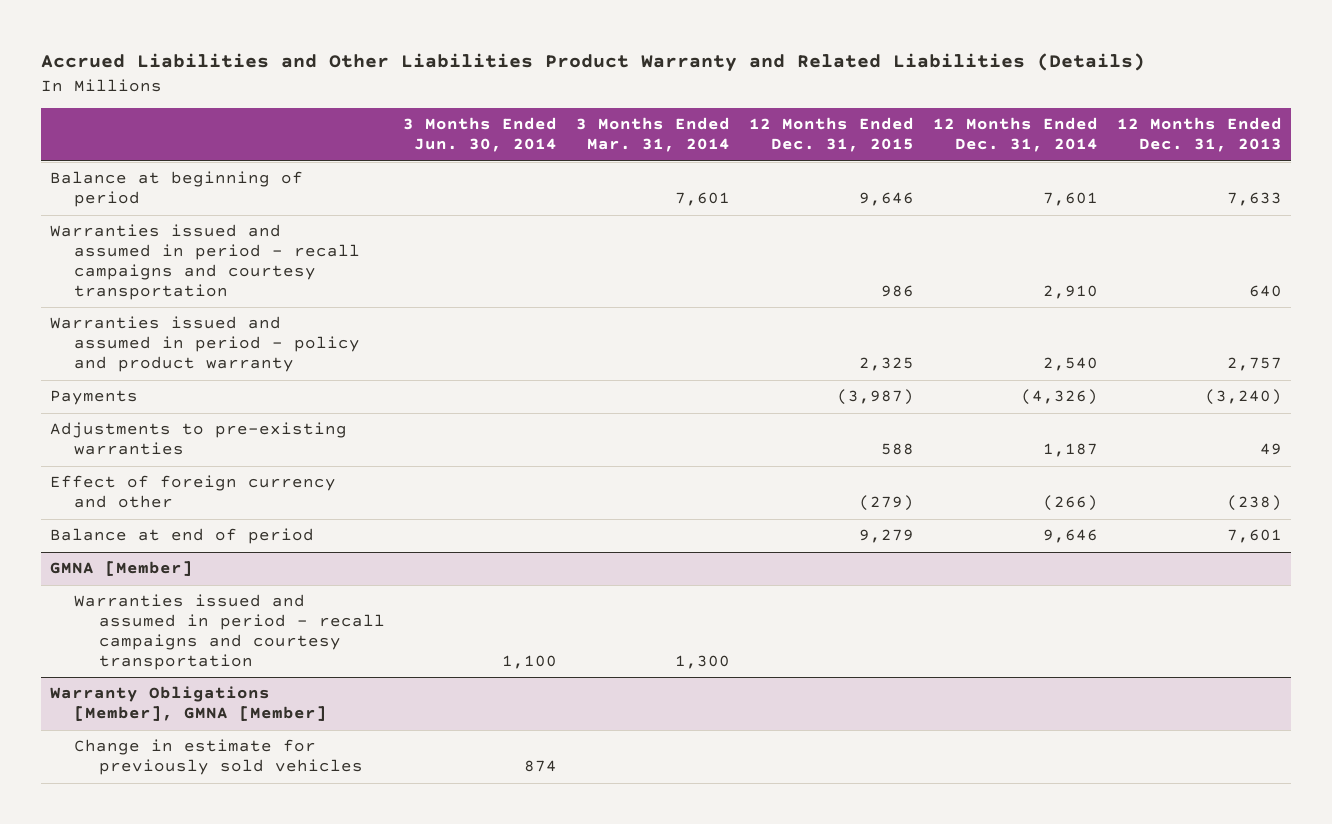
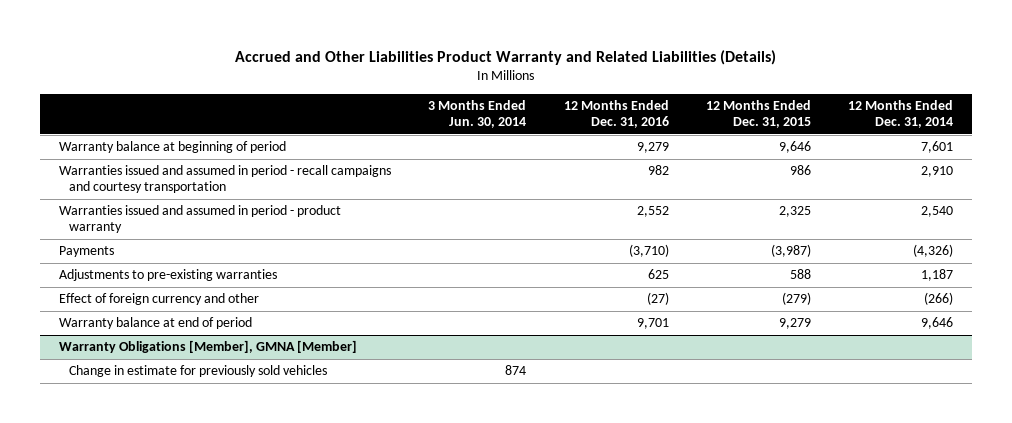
[40,53,1145,73] Accrued Liabilities and Other Liabilities Product Warranty and Related Liabilities (Details) -> [235,49,777,65] Accrued and Other Liabilities Product Warranty and Related Liabilities (Details)
[576,117,731,153] 3 Months Ended Mar. 31, 2014 -> none
[1116,117,1282,153] 12 Months Ended Dec. 31, 2013 -> none
none -> [563,100,669,129] 12 Months Ended Dec. 31, 2016
[49,171,303,208] Balance at beginning of period -> [59,141,287,154] Warranty balance at beginning of period
[49,316,361,373] Warranties issued and assumed in period - policy and product warranty -> [59,205,342,234] Warranties issued and assumed in period - product warranty
[49,561,193,577] GMNA [Member] -> none
[74,594,385,671] Warranties issued and assumed in period - recall campaigns and courtesy transportation -> none
[49,528,314,545] Balance at end of period -> [59,317,253,330] Warranty balance at end of period

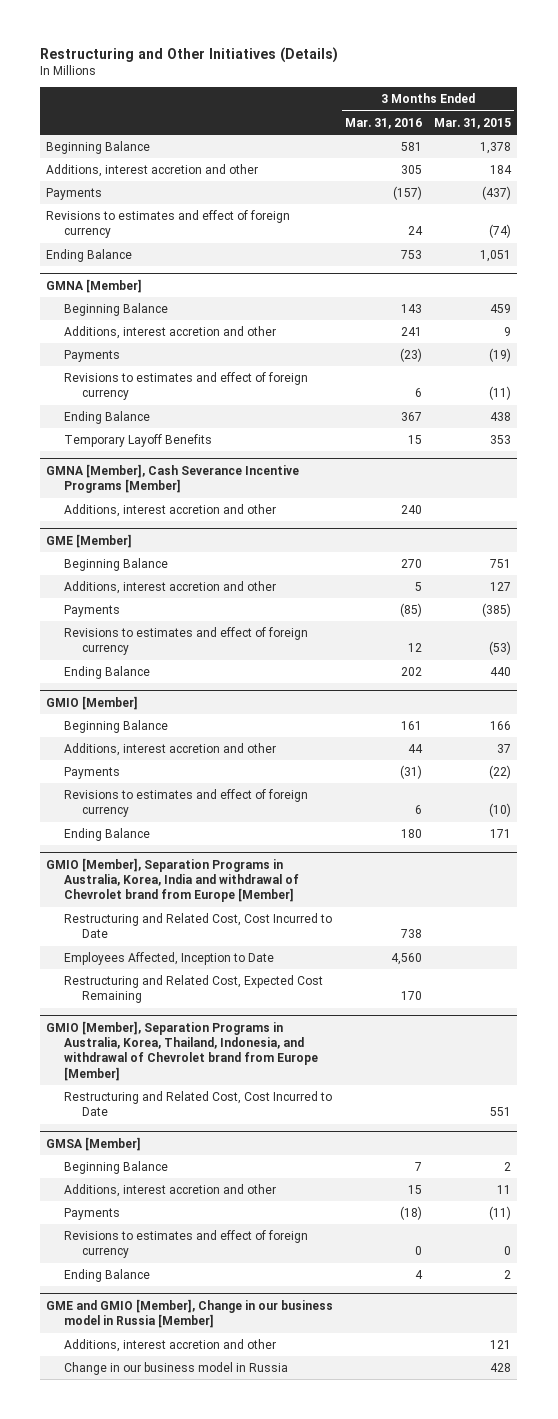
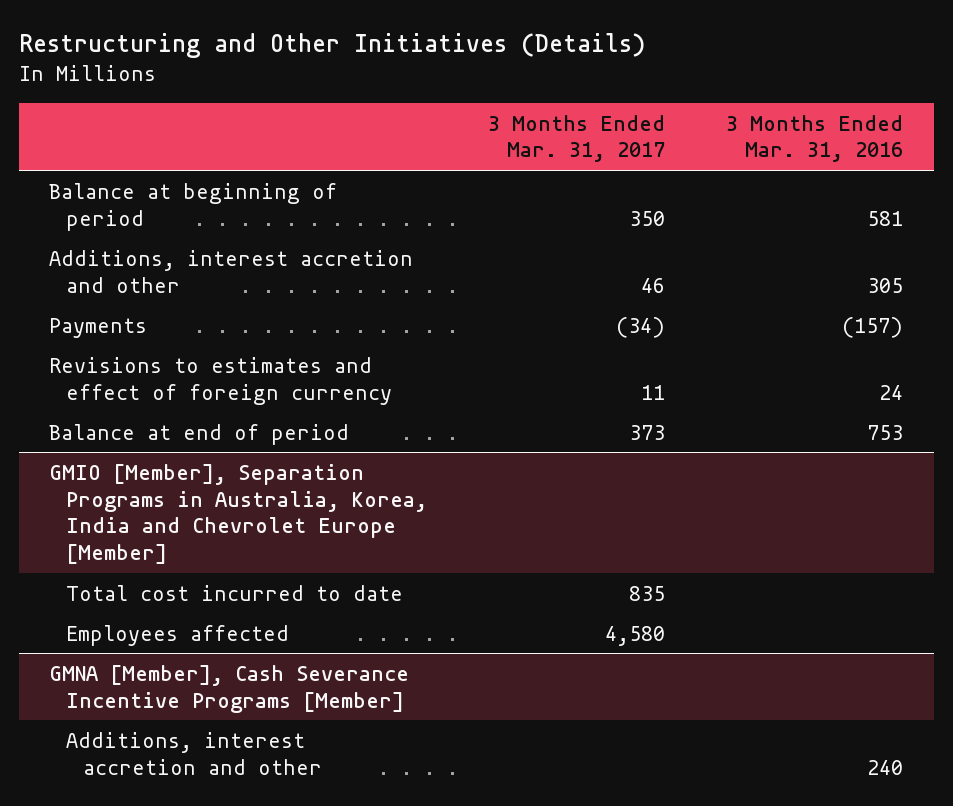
[434,117,512,129] Mar. 31, 2015 -> none
none -> [488,114,666,163] 3 Months Ended Mar. 31, 2017
[46,140,151,154] Beginning Balance -> [49,182,338,231] Balance at beginning of period
[46,278,143,293] GMNA [Member] -> none
[64,302,169,316] Beginning Balance -> none
[64,325,277,339] Additions, interest accretion and other -> none
[64,349,121,362] Payments -> none
[64,371,309,401] Revisions to estimates and effect of foreign currency -> none
[64,410,151,424] Ending Balance -> none
[64,433,213,447] Temporary Layoff Benefits -> none
[46,248,133,262] Ending Balance -> [49,423,350,445] Balance at end of period
none -> [49,463,428,565] GMIO [Member], Separation Programs in Australia, Korea, India and Chevrolet Europe [Member]
none -> [66,584,404,601] Total cost incurred to date
none -> [66,624,290,646] Employees affected
[46,533,133,548] GME [Member] -> none
[64,557,169,571] Beginning Balance -> none
[64,580,277,594] Additions, interest accretion and other -> none
[64,604,121,617] Payments -> none
[64,626,309,656] Revisions to estimates and effect of foreign currency -> none
[64,665,151,679] Ending Balance -> none
[46,695,139,710] GMIO [Member] -> none
[64,719,169,733] Beginning Balance -> none
[64,742,277,756] Additions, interest accretion and other -> none
[64,766,121,779] Payments -> none
[64,788,309,818] Revisions to estimates and effect of foreign currency -> none
[64,827,151,841] Ending Balance -> none
[46,857,300,903] GMIO [Member], Separation Programs in Australia, Korea, India and withdrawal of Chevrolet brand from Europe [Member] -> none
[64,912,333,939] Restructuring and Related Cost, Cost Incurred to Date -> none
[64,951,275,965] Employees Affected, Inception to Date -> none
[64,974,324,1004] Restructuring and Related Cost, Expected Cost Remaining -> none
[46,1020,319,1081] GMIO [Member], Separation Programs in Australia, Korea, Thailand, Indonesia, and withdrawal of Chevrolet brand from Europe [Member] -> none
[64,1090,333,1117] Restructuring and Related Cost, Cost Incurred to Date -> none
[46,1136,142,1151] GMSA [Member] -> none
[64,1160,169,1174] Beginning Balance -> none
[64,1183,277,1197] Additions, interest accretion and other -> none
[64,1207,121,1220] Payments -> none
[64,1229,309,1259] Revisions to estimates and effect of foreign currency -> none
[64,1268,151,1282] Ending Balance -> none
[46,1298,334,1329] GME and GMIO [Member], Change in our business model in Russia [Member] -> none
[64,1338,277,1352] Additions, interest accretion and other -> none
[64,1361,289,1375] Change in our business model in Russia -> none

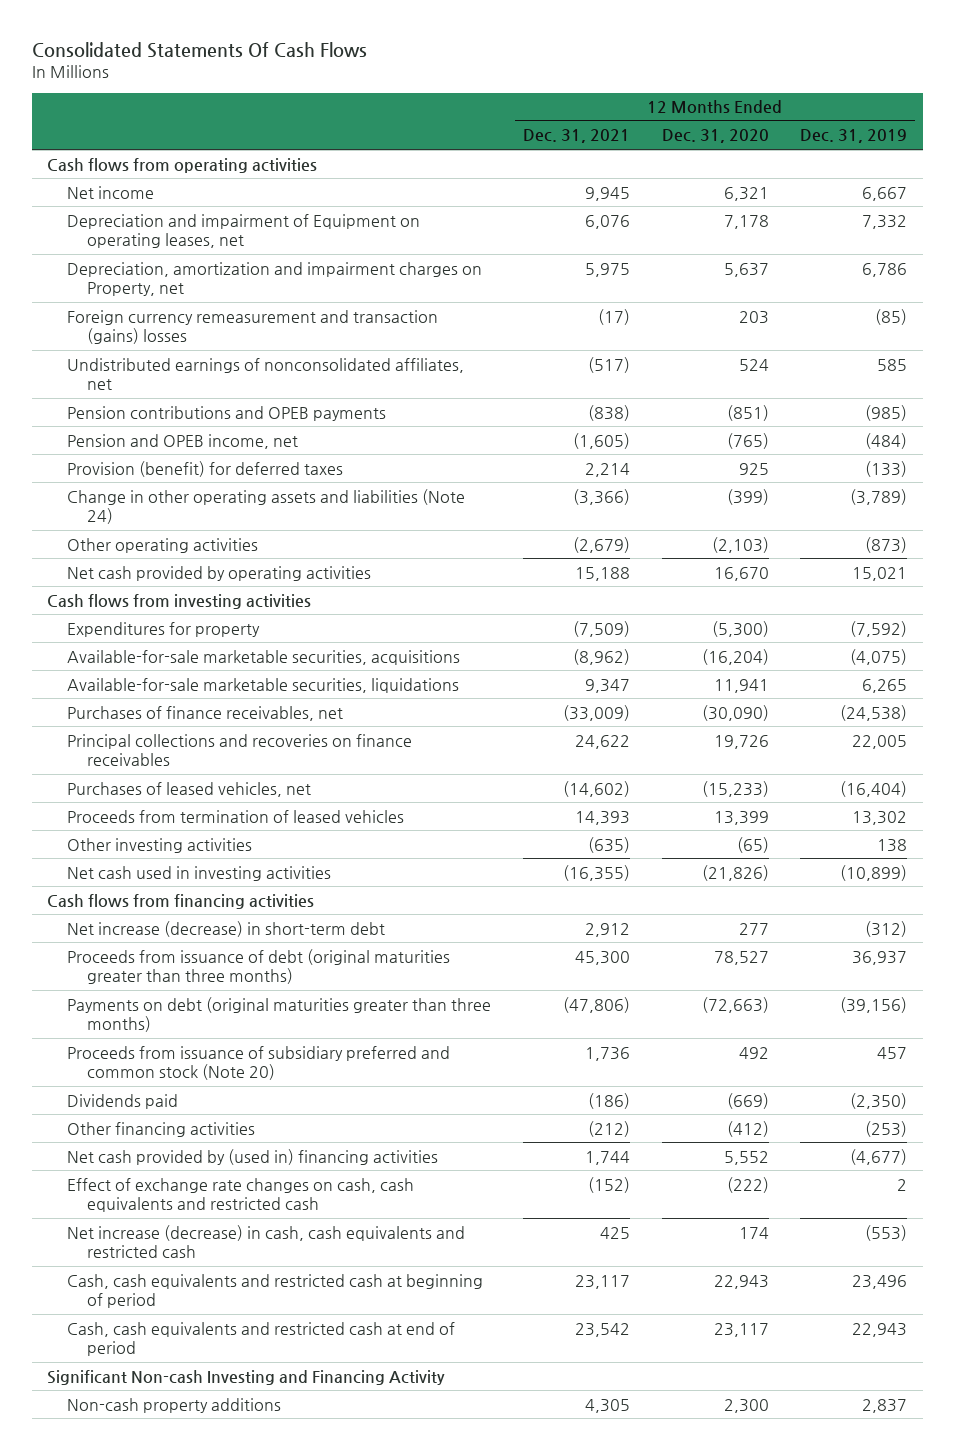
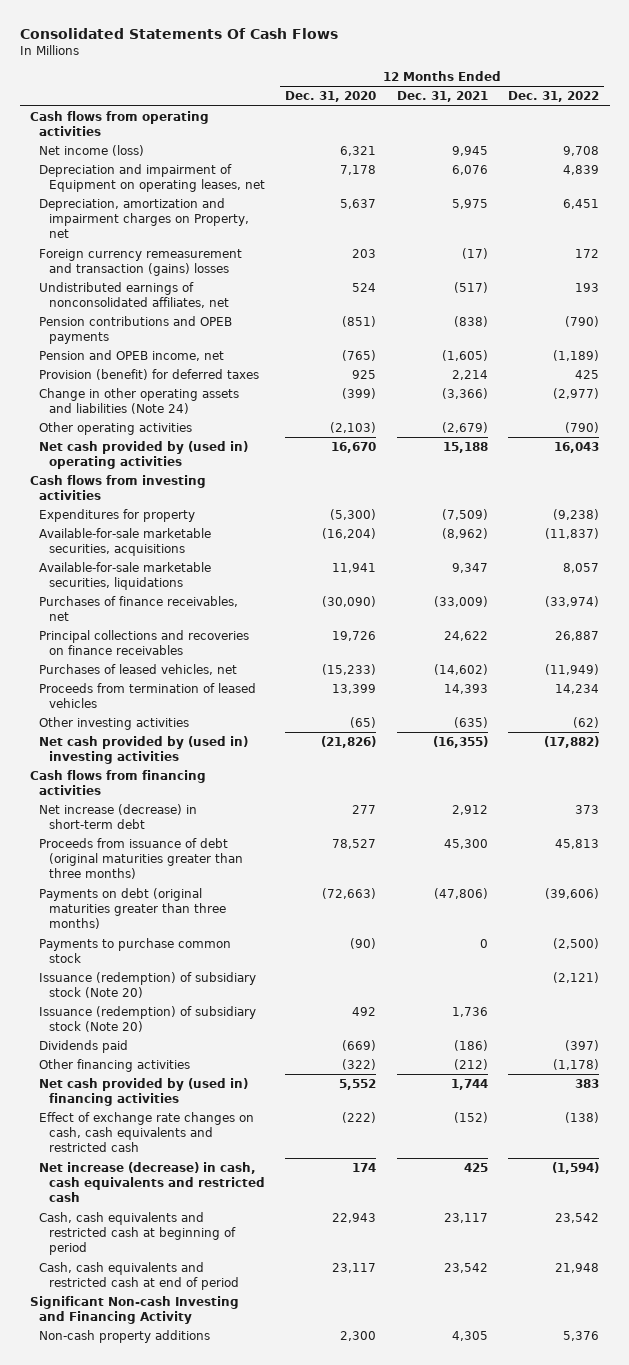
[800,129,908,144] Dec. 31, 2019 -> none
none -> [508,91,600,103] Dec. 31, 2022
[67,185,155,199] Net income -> [39,145,145,157] Net income (loss)
[67,565,372,581] Net cash provided by operating activities -> [39,441,249,470] Net cash provided by (used in) operating activities
[67,865,332,881] Net cash used in investing activities -> [39,736,249,765] Net cash provided by (used in) investing activities
none -> [39,938,232,964] Payments to purchase common stock
none -> [39,972,257,999] Issuance (redemption) of subsidiary stock (Note 20)
[67,1045,451,1081] Proceeds from issuance of subsidiary preferred and common stock (Note 20) -> [39,1006,257,1033] Issuance (redemption) of subsidiary stock (Note 20)
[726,1120,769,1137] (412) -> [342,1059,377,1071] (322)

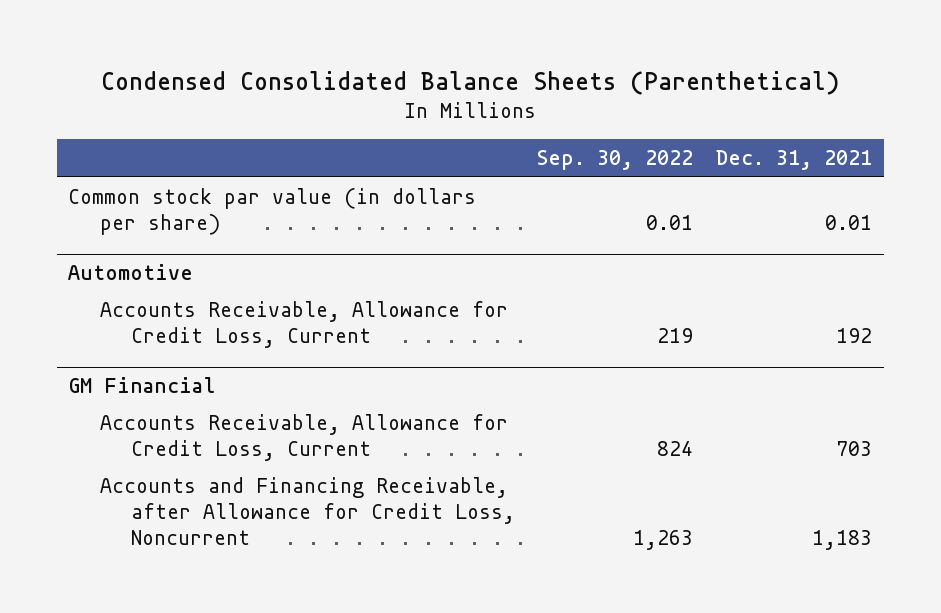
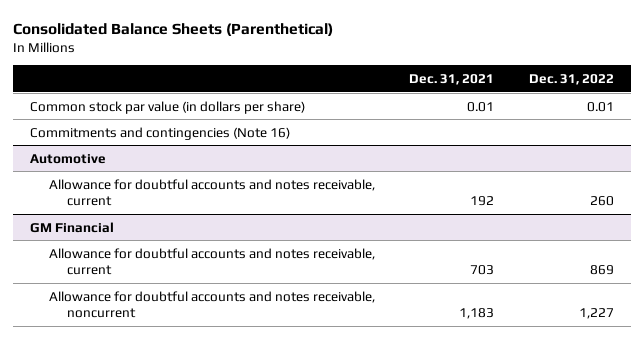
[101,70,840,95] Condensed Consolidated Balance Sheets (Parenthetical) -> [13,22,334,36] Consolidated Balance Sheets (Parenthetical)
[537,150,694,171] Sep. 30, 2022 -> none
none -> [529,74,615,86] Dec. 31, 2022
none -> [30,126,291,140] Commitments and contingencies (Note 16)
[99,300,508,349] Accounts Receivable, Allowance for Credit Loss, Current -> [48,178,375,207] Allowance for doubtful accounts and notes receivable, current
[99,413,508,462] Accounts Receivable, Allowance for Credit Loss, Current -> [48,247,375,276] Allowance for doubtful accounts and notes receivable, current
[99,476,515,546] Accounts and Financing Receivable, after Allowance for Credit Loss, Noncurrent -> [48,290,375,319] Allowance for doubtful accounts and notes receivable, noncurrent

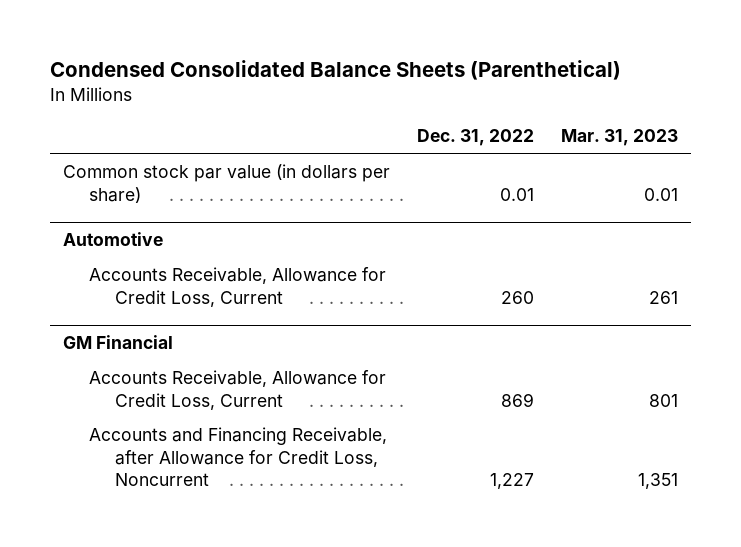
[13,22,334,36] Consolidated Balance Sheets (Parenthetical) -> [49,60,621,81] Condensed Consolidated Balance Sheets (Parenthetical)
[409,74,495,86] Dec. 31, 2021 -> none
none -> [560,129,678,147] Mar. 31, 2023
[30,126,291,140] Commitments and contingencies (Note 16) -> none
[48,178,375,207] Allowance for doubtful accounts and notes receivable, current -> [88,266,386,307] Accounts Receivable, Allowance for Credit Loss, Current
[48,247,375,276] Allowance for doubtful accounts and notes receivable, current -> [88,369,386,410] Accounts Receivable, Allowance for Credit Loss, Current
[48,290,375,319] Allowance for doubtful accounts and notes receivable, noncurrent -> [88,426,387,487] Accounts and Financing Receivable, after Allowance for Credit Loss, Noncurrent

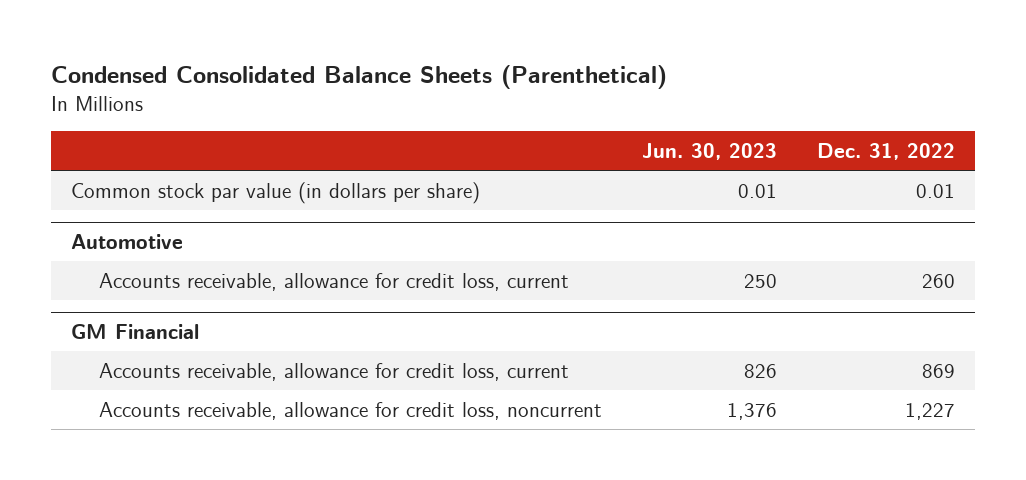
[560,129,678,147] Mar. 31, 2023 -> none
none -> [642,143,778,161] Jun. 30, 2023
[88,266,386,307] Accounts Receivable, Allowance for Credit Loss, Current -> [98,272,569,291] Accounts receivable, allowance for credit loss, current
[88,369,386,410] Accounts Receivable, Allowance for Credit Loss, Current -> [98,362,569,381] Accounts receivable, allowance for credit loss, current
[88,426,387,487] Accounts and Financing Receivable, after Allowance for Credit Loss, Noncurrent -> [98,401,602,420] Accounts receivable, allowance for credit loss, noncurrent

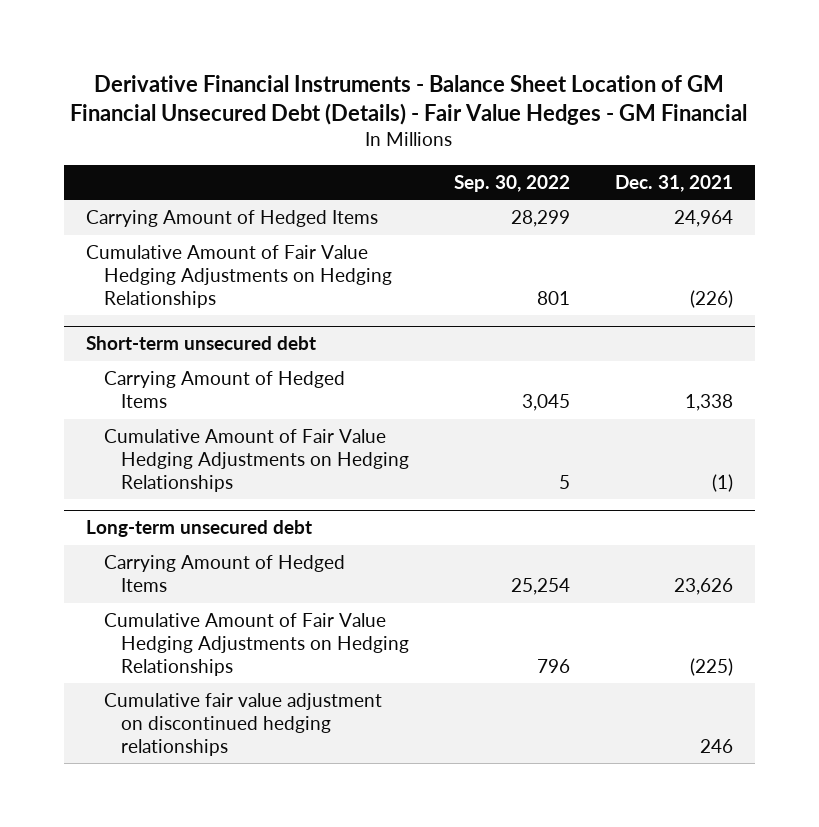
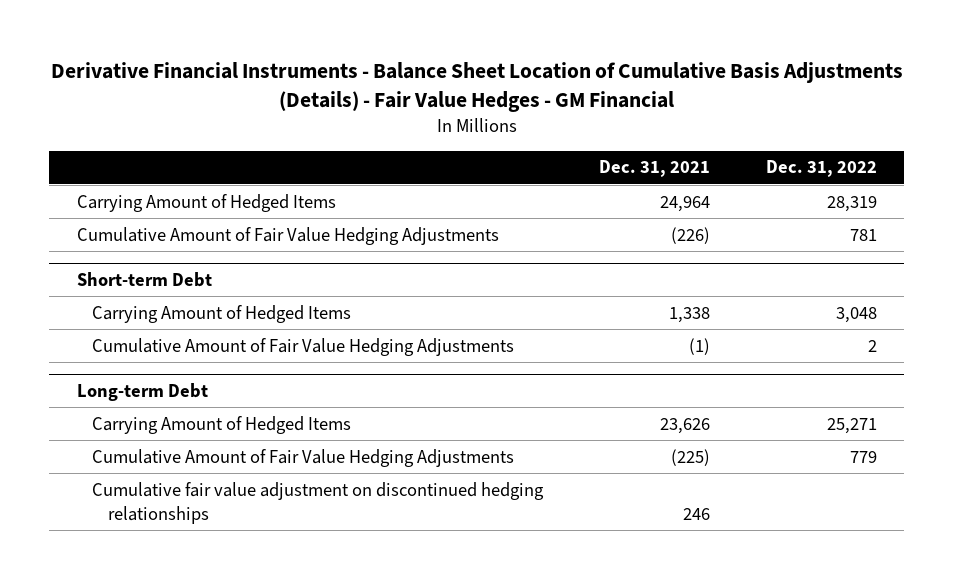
[70,75,748,126] Derivative Financial Instruments - Balance Sheet Location of GM Financial Unsecured Debt (Details) - Fair Value Hedges - GM Financial -> [50,61,903,112] Derivative Financial Instruments - Balance Sheet Location of Cumulative Basis Adjustments (Details) - Fair Value Hedges - GM Financial
[454,174,571,192] Sep. 30, 2022 -> none
none -> [765,160,877,178] Dec. 31, 2022
[86,245,392,308] Cumulative Amount of Fair Value Hedging Adjustments on Hedging Relationships -> [76,226,499,245] Cumulative Amount of Fair Value Hedging Adjustments
[86,336,317,351] Short-term unsecured debt -> [76,271,212,287] Short-term Debt
[103,429,410,492] Cumulative Amount of Fair Value Hedging Adjustments on Hedging Relationships -> [92,337,515,356] Cumulative Amount of Fair Value Hedging Adjustments
[86,520,313,538] Long-term unsecured debt -> [76,382,208,401] Long-term Debt
[103,613,410,676] Cumulative Amount of Fair Value Hedging Adjustments on Hedging Relationships -> [92,448,515,467] Cumulative Amount of Fair Value Hedging Adjustments

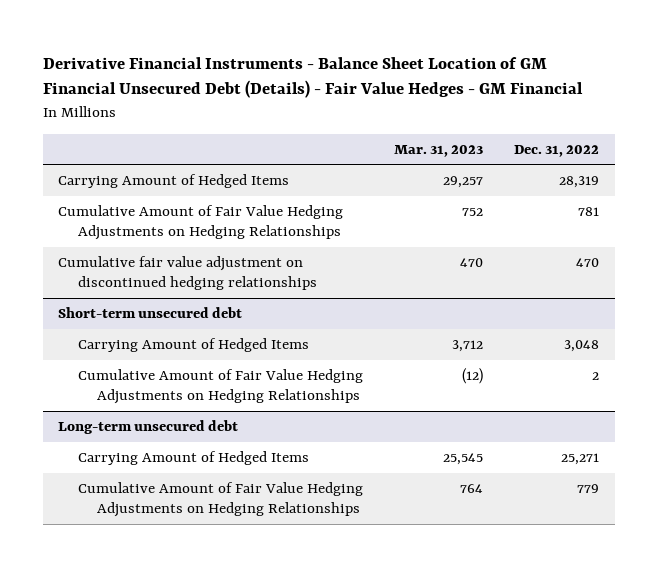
[50,61,903,112] Derivative Financial Instruments - Balance Sheet Location of Cumulative Basis Adjustments (Details) - Fair Value Hedges - GM Financial -> [42,56,583,99] Derivative Financial Instruments - Balance Sheet Location of GM Financial Unsecured Debt (Details) - Fair Value Hedges - GM Financial
[598,160,710,178] Dec. 31, 2021 -> none
none -> [393,144,483,157] Mar. 31, 2023
[76,226,499,245] Cumulative Amount of Fair Value Hedging Adjustments -> [58,205,344,241] Cumulative Amount of Fair Value Hedging Adjustments on Hedging Relationships
none -> [58,256,317,291] Cumulative fair value adjustment on discontinued hedging relationships
[76,271,212,287] Short-term Debt -> [58,307,243,319] Short-term unsecured debt
[92,337,515,356] Cumulative Amount of Fair Value Hedging Adjustments -> [77,369,363,405] Cumulative Amount of Fair Value Hedging Adjustments on Hedging Relationships
[76,382,208,401] Long-term Debt -> [58,420,239,435] Long-term unsecured debt
[92,481,545,524] Cumulative fair value adjustment on discontinued hedging relationships -> none
[92,448,515,467] Cumulative Amount of Fair Value Hedging Adjustments -> [77,482,363,518] Cumulative Amount of Fair Value Hedging Adjustments on Hedging Relationships

